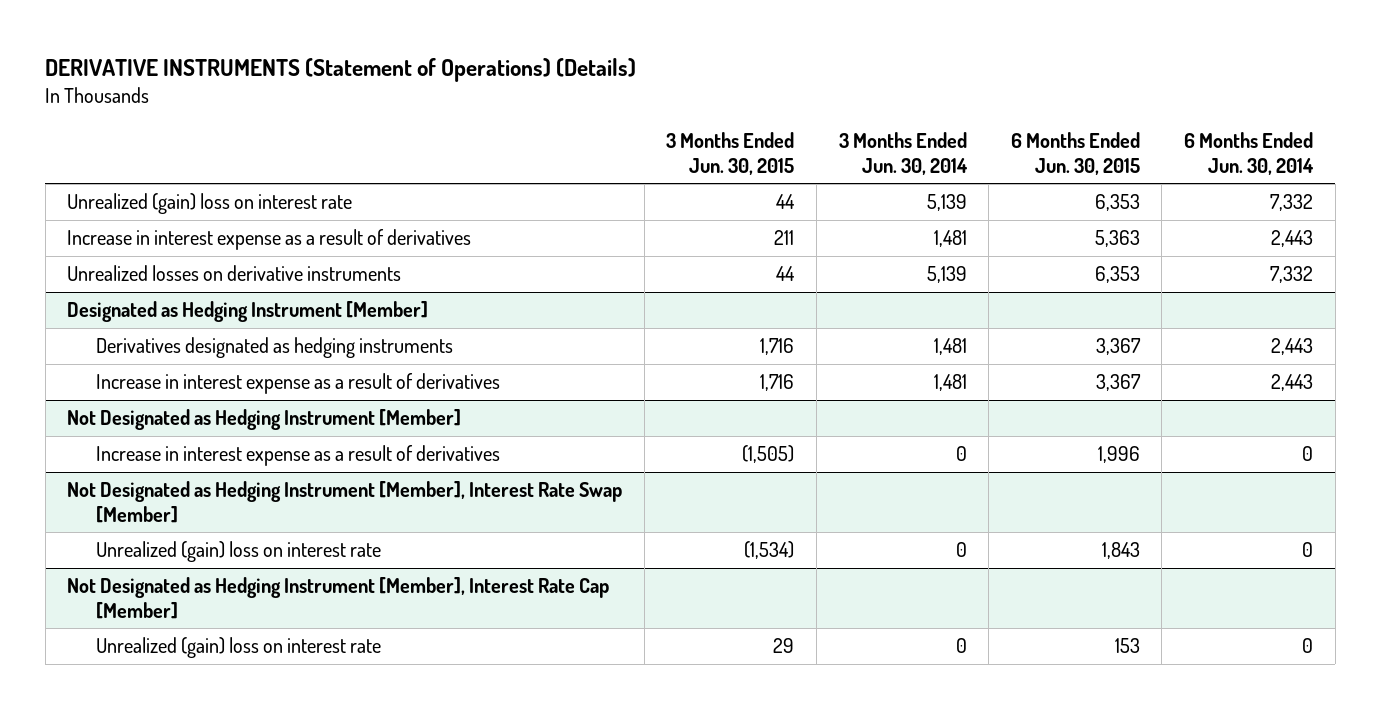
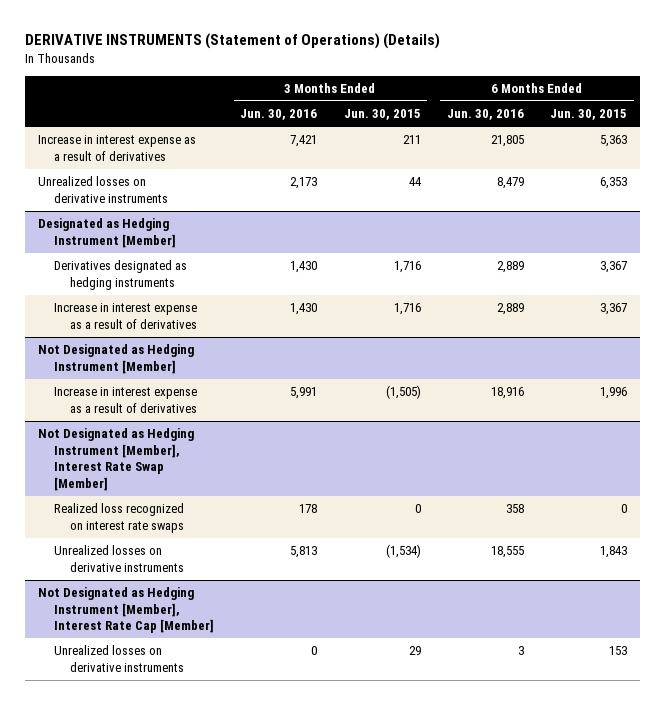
[838,132,968,175] 3 Months Ended Jun. 30, 2014 -> none
[1184,132,1315,175] 6 Months Ended Jun. 30, 2014 -> none
none -> [240,109,318,121] Jun. 30, 2016
none -> [446,109,524,121] Jun. 30, 2016
[67,193,353,215] Unrealized (gain) loss on interest rate -> none
none -> [53,503,184,533] Realized loss recognized on interest rate swaps
[96,541,382,563] Unrealized (gain) loss on interest rate -> [53,545,184,572] Unrealized losses on derivative instruments
[96,637,382,659] Unrealized (gain) loss on interest rate -> [53,645,184,672] Unrealized losses on derivative instruments

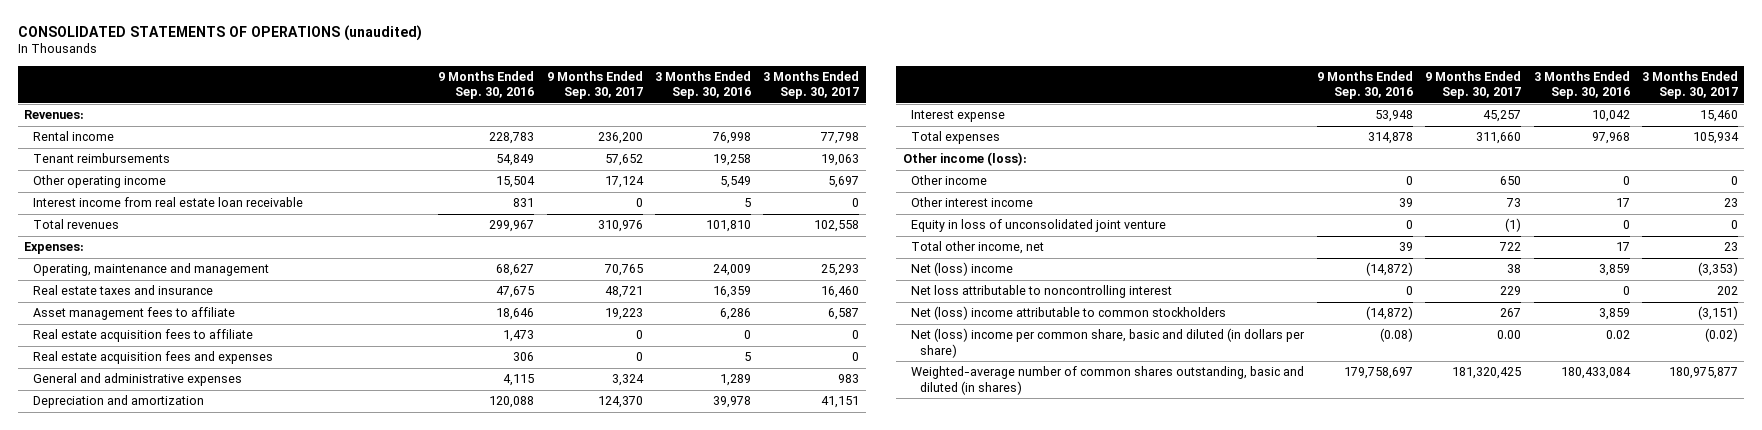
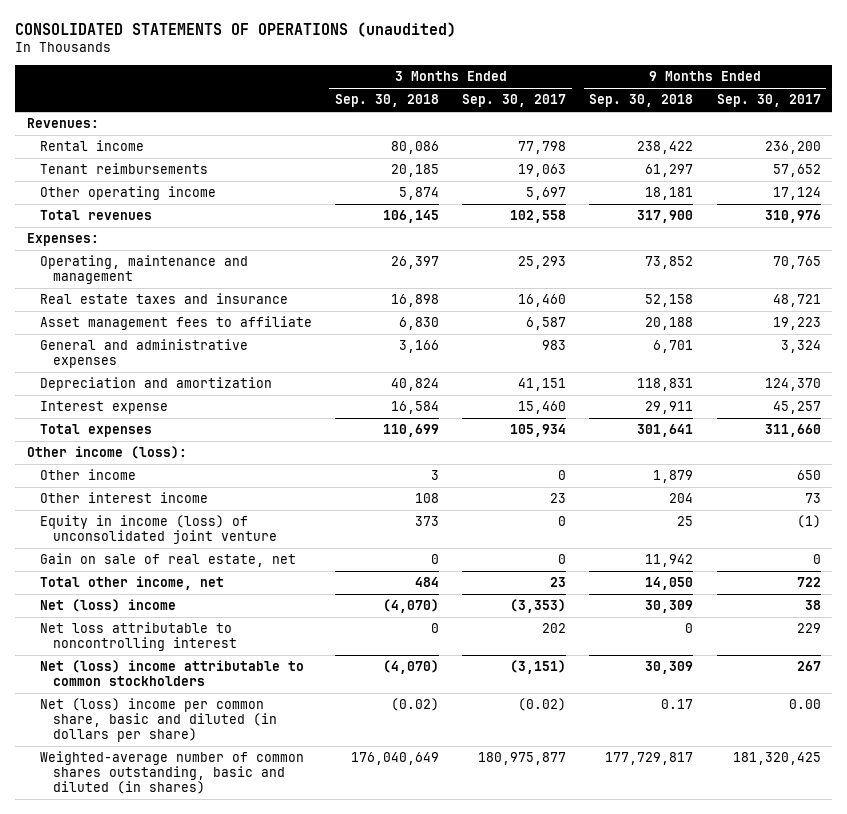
[438,70,535,100] 9 Months Ended Sep. 30, 2016 -> none
[654,70,751,100] 3 Months Ended Sep. 30, 2016 -> none
none -> [334,94,439,108] Sep. 30, 2018
none -> [589,94,694,108] Sep. 30, 2018
[32,197,303,208] Interest income from real estate loan receivable -> none
[32,329,253,343] Real estate acquisition fees to affiliate -> none
[32,351,273,365] Real estate acquisition fees and expenses -> none
[911,219,1167,233] Equity in loss of unconsolidated joint venture -> [39,515,277,545] Equity in income (loss) of unconsolidated joint venture
none -> [39,553,296,568] Gain on sale of real estate, net

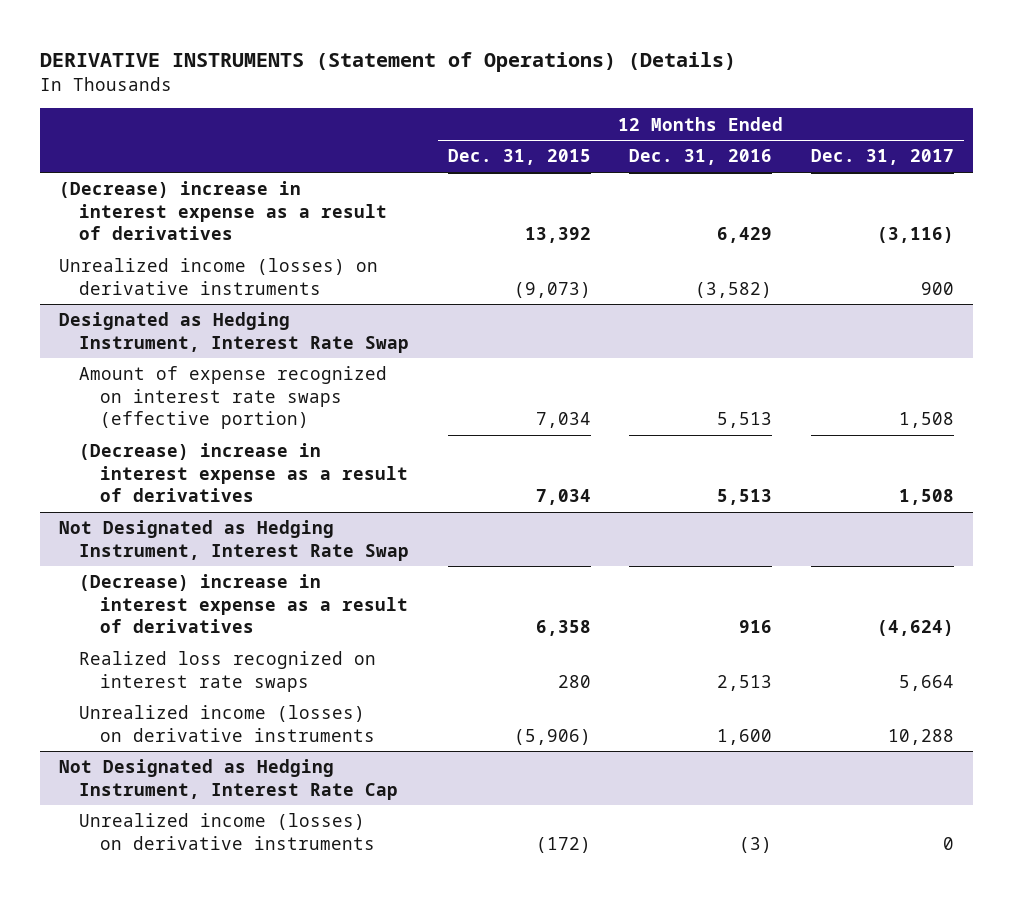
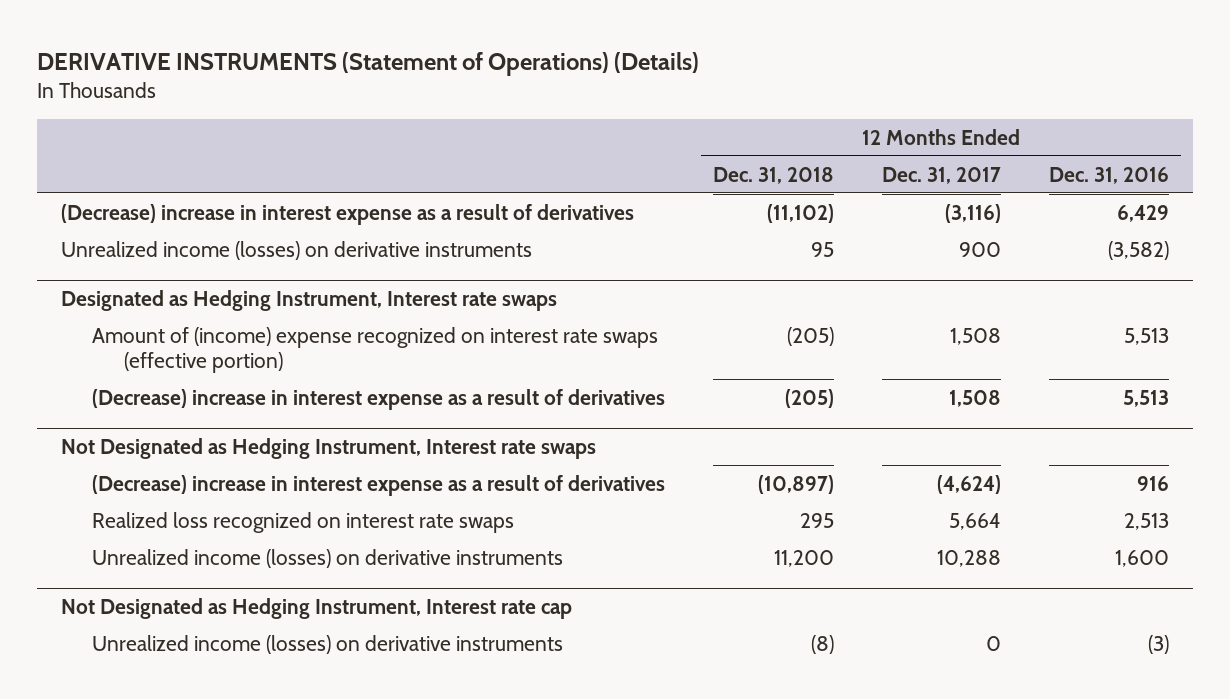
[447,149,591,166] Dec. 31, 2015 -> none
none -> [713,166,835,184] Dec. 31, 2018
[58,312,410,353] Designated as Hedging Instrument, Interest Rate Swap -> [60,290,557,312] Designated as Hedging Instrument, Interest rate swaps
[79,366,388,430] Amount of expense recognized on interest rate swaps (effective portion) -> [92,326,659,373] Amount of (income) expense recognized on interest rate swaps (effective portion)
[58,520,410,561] Not Designated as Hedging Instrument, Interest Rate Swap -> [60,438,596,460] Not Designated as Hedging Instrument, Interest rate swaps
[58,759,399,800] Not Designated as Hedging Instrument, Interest Rate Cap -> [60,598,572,620] Not Designated as Hedging Instrument, Interest rate cap

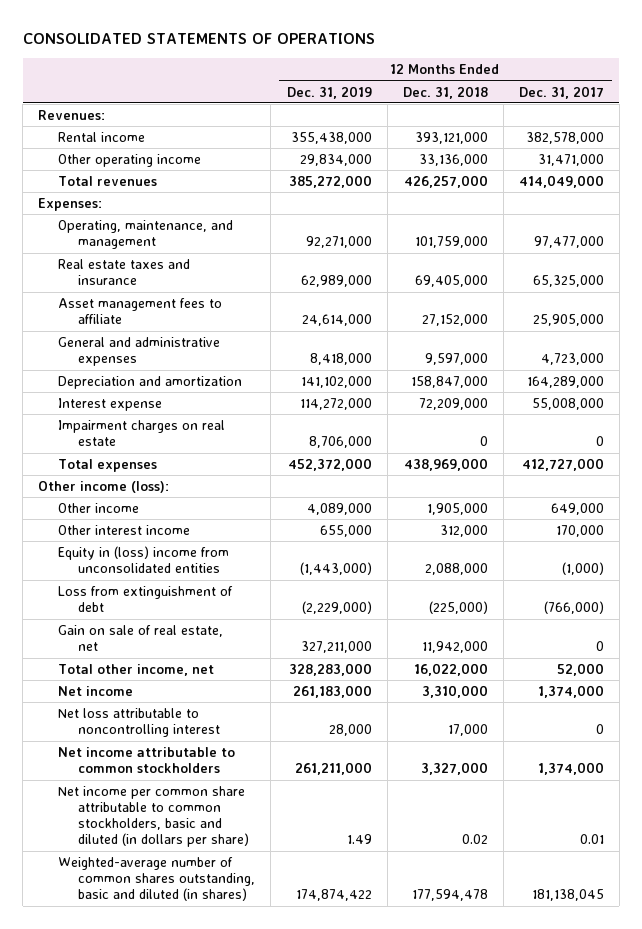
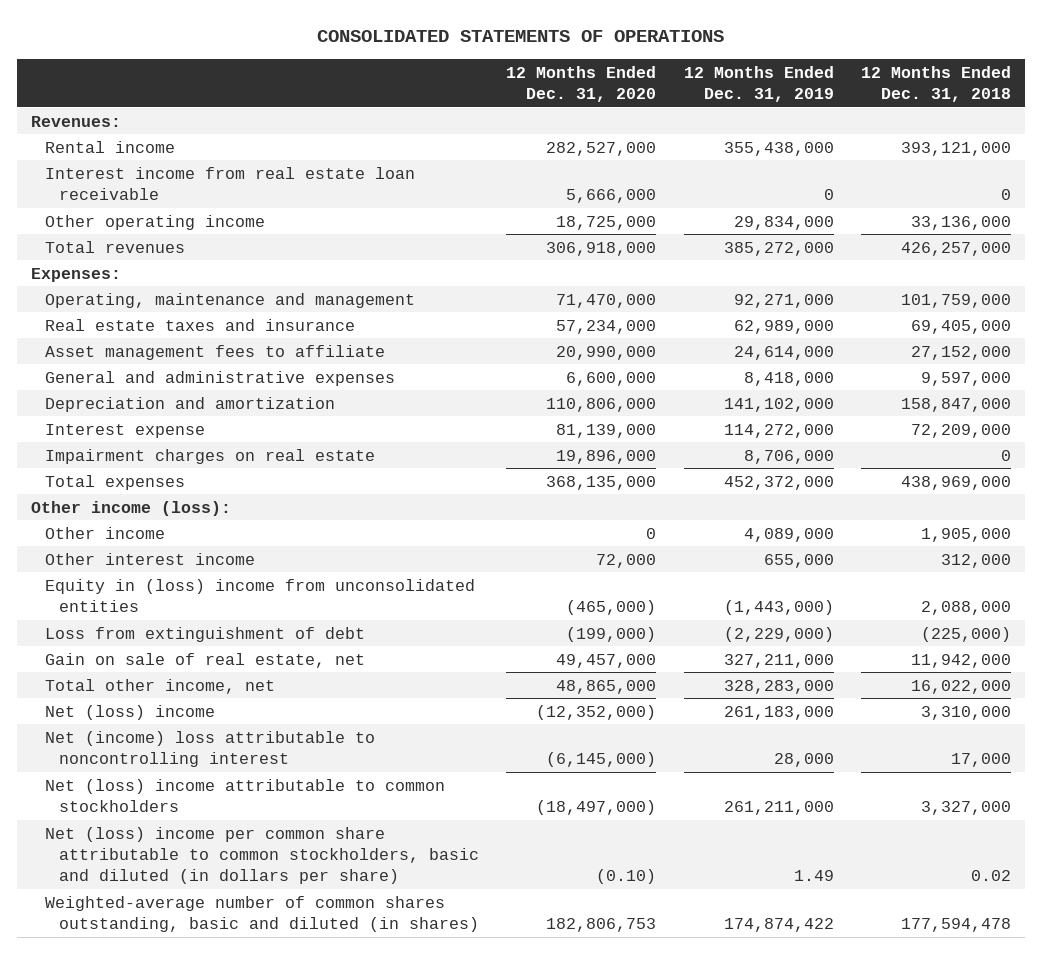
[518,85,604,99] Dec. 31, 2017 -> none
none -> [506,65,657,102] 12 Months Ended Dec. 31, 2020
none -> [44,166,415,200] Interest income from real estate loan receivable
[58,219,234,250] Operating, maintenance, and management -> [44,292,415,308] Operating, maintenance and management
[58,685,134,696] Net income -> [44,704,215,720] Net (loss) income
[58,707,221,738] Net loss attributable to noncontrolling interest -> [44,730,375,767] Net (income) loss attributable to noncontrolling interest
[58,746,236,774] Net income attributable to common stockholders -> [44,778,445,812] Net (loss) income attributable to common stockholders
[58,785,250,848] Net income per common share attributable to common stockholders, basic and diluted (in dollars per share) -> [44,826,479,884] Net (loss) income per common share attributable to common stockholders, basic and diluted (in dollars per share)

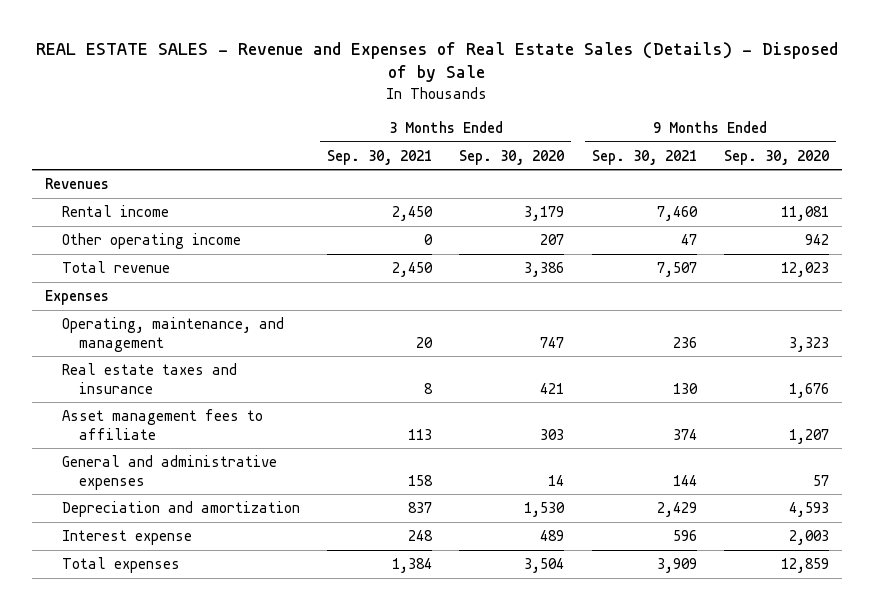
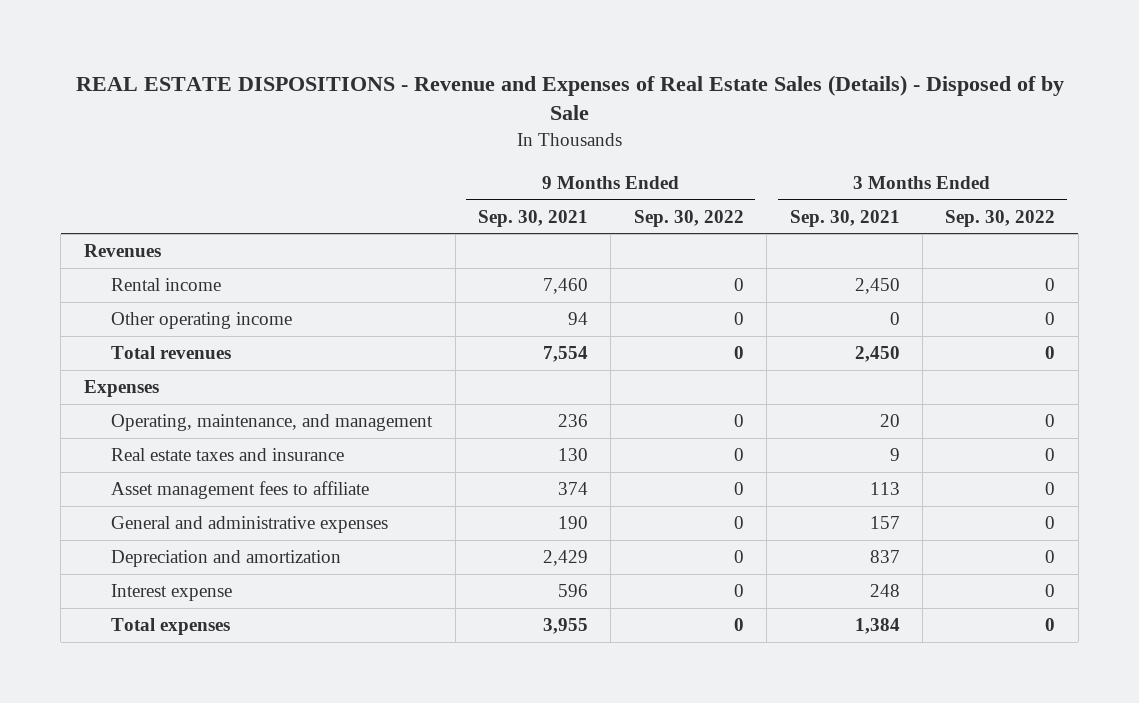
[35,41,838,83] REAL ESTATE SALES - Revenue and Expenses of Real Estate Sales (Details) - Disposed of by Sale -> [75,74,1064,121] REAL ESTATE DISPOSITIONS - Revenue and Expenses of Real Estate Sales (Details) - Disposed of by Sale
[459,149,565,165] Sep. 30, 2020 -> none
[723,149,829,165] Sep. 30, 2020 -> none
none -> [633,209,744,227] Sep. 30, 2022
none -> [945,209,1056,227] Sep. 30, 2022
[680,234,697,246] 47 -> [567,312,588,326] 94
[61,261,170,274] Total revenue -> [111,346,232,360] Total revenues
[656,262,697,278] 7,507 -> [542,346,588,363] 7,554
[424,382,434,394] 8 -> [889,448,900,462] 9
[408,474,434,486] 158 -> [869,516,900,530] 157
[672,474,697,486] 144 -> [557,516,588,530] 190
[656,558,697,574] 3,909 -> [542,618,588,635] 3,955

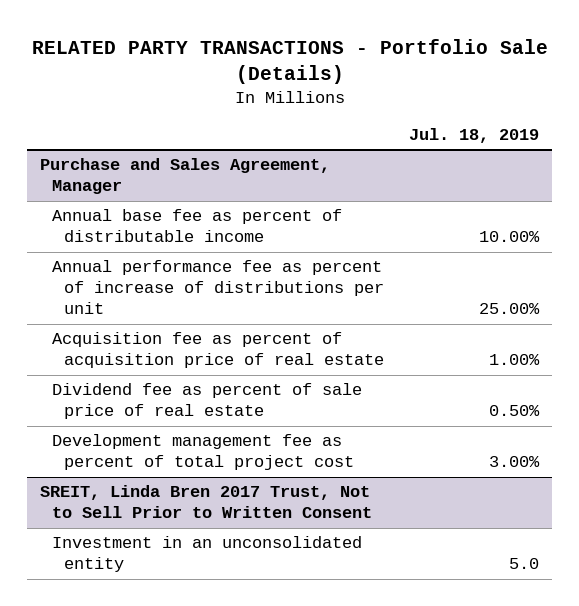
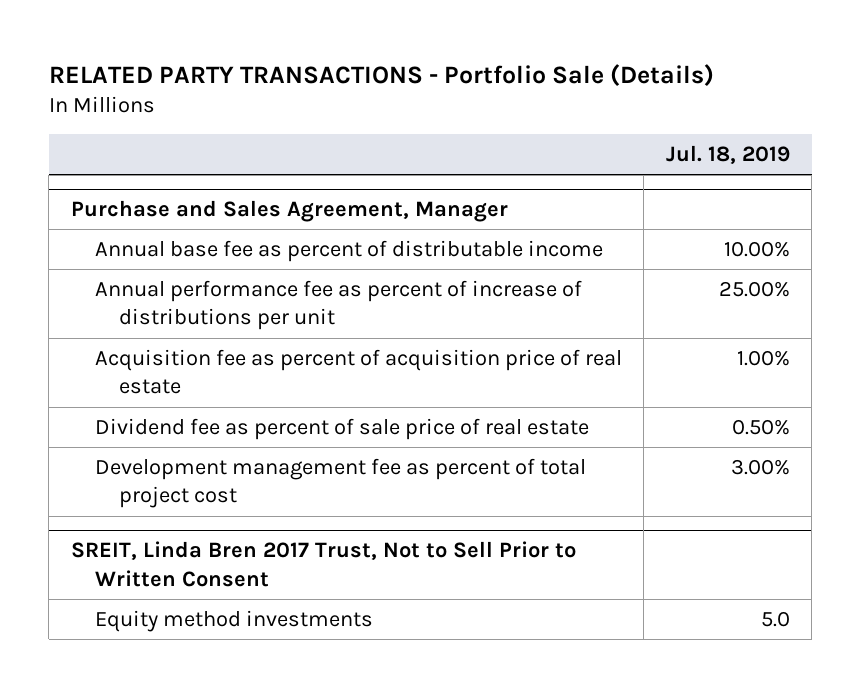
[52,536,363,573] Investment in an unconsolidated entity -> [95,609,374,632] Equity method investments

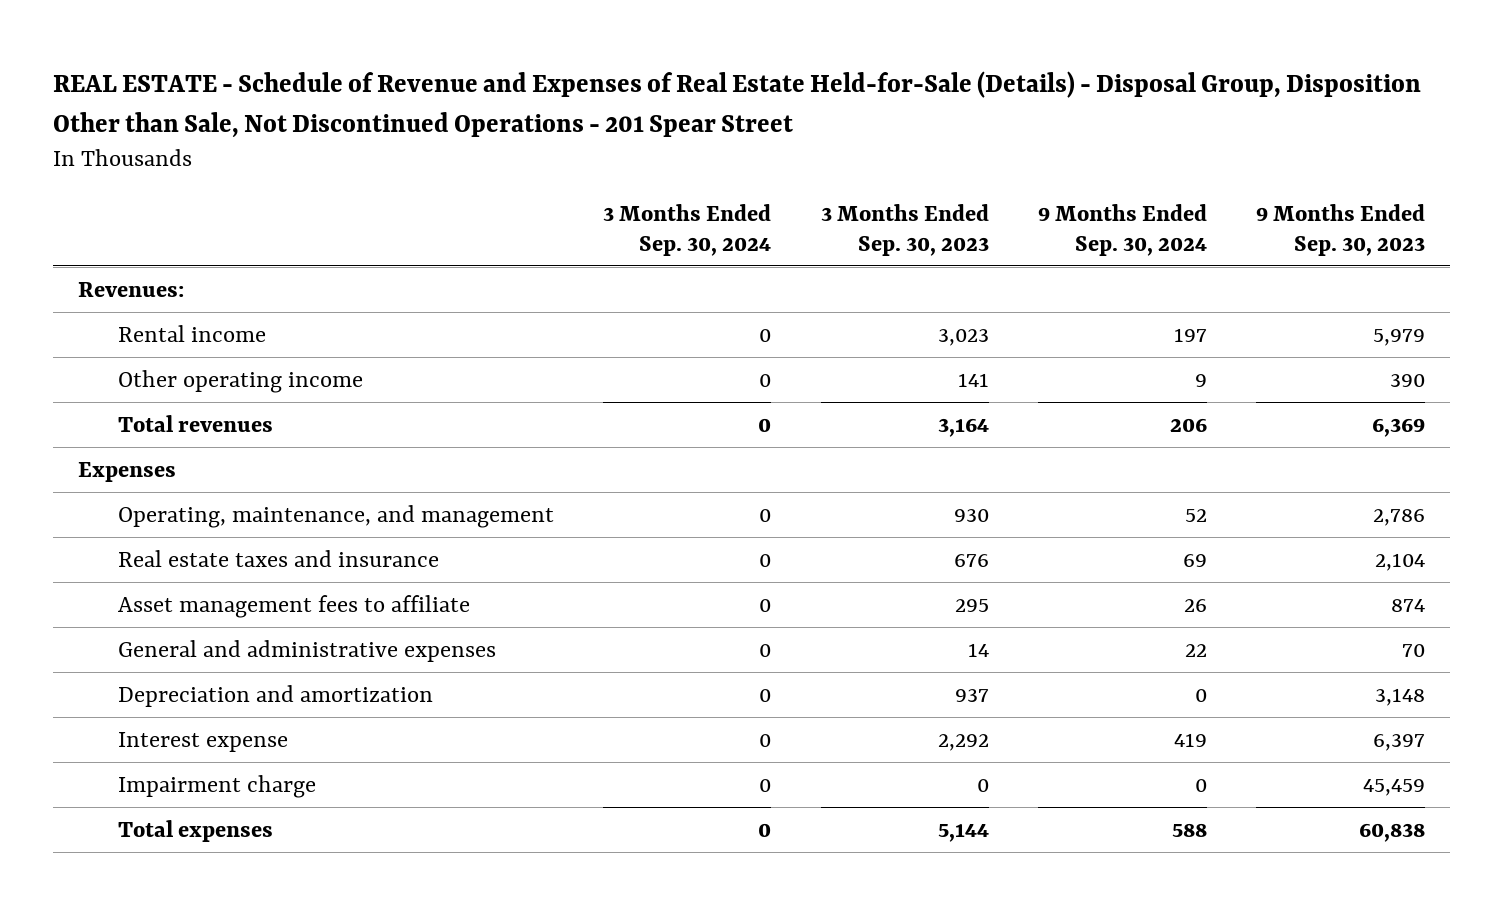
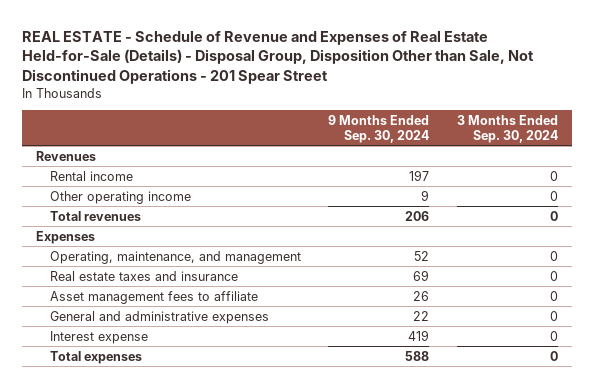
[820,203,989,256] 3 Months Ended Sep. 30, 2023 -> none
[1256,203,1426,256] 9 Months Ended Sep. 30, 2023 -> none
[77,281,184,297] Revenues: -> [35,150,96,161] Revenues
[118,684,434,707] Depreciation and amortization -> none
[118,774,317,798] Impairment charge -> none

